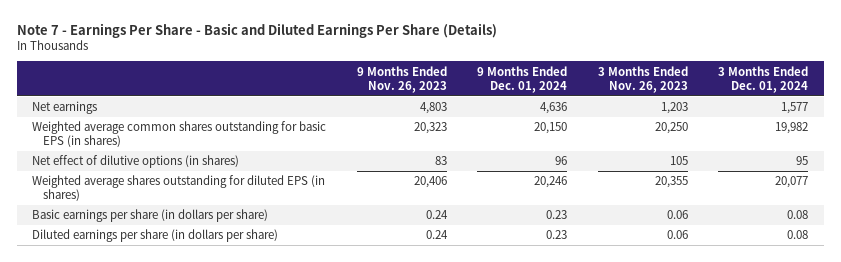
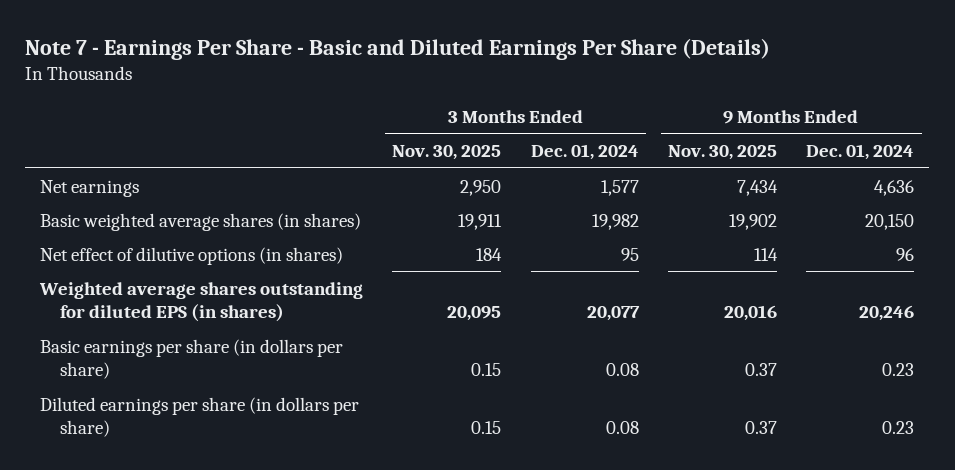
[356,65,447,93] 9 Months Ended Nov. 26, 2023 -> none
[597,65,688,93] 3 Months Ended Nov. 26, 2023 -> none
none -> [392,145,502,161] Nov. 30, 2025
none -> [668,145,778,161] Nov. 30, 2025
[32,121,327,148] Weighted average common shares outstanding for basic EPS (in shares) -> [40,212,362,231] Basic weighted average shares (in shares)

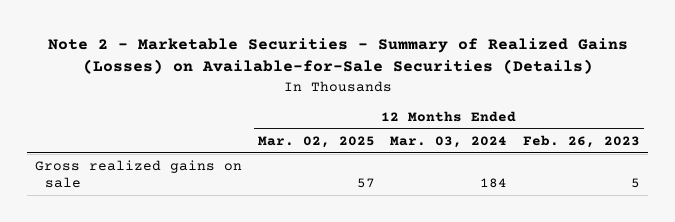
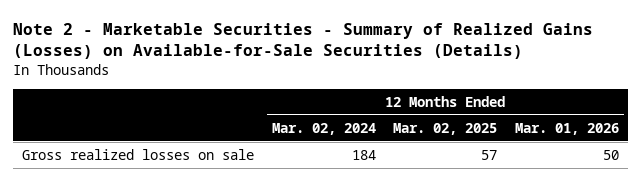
[390,136,508,149] Mar. 03, 2024 -> none
[523,135,641,149] Feb. 26, 2023 -> none
none -> [271,122,376,135] Mar. 02, 2024
none -> [515,122,620,135] Mar. 01, 2026
[34,160,242,189] Gross realized gains on sale -> [21,148,254,160] Gross realized losses on sale

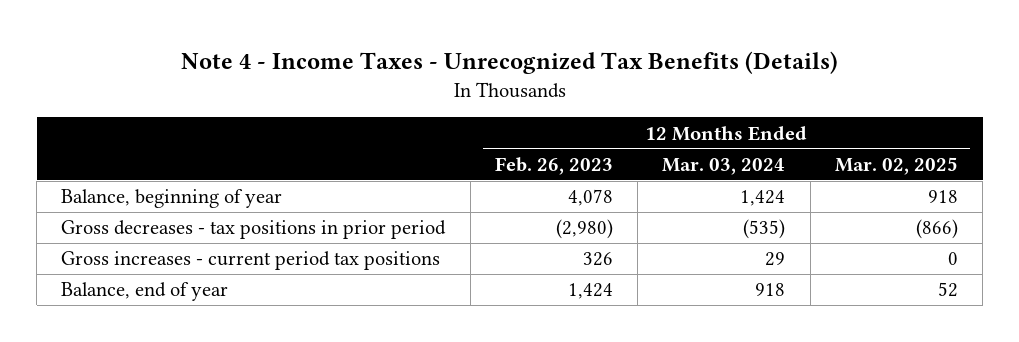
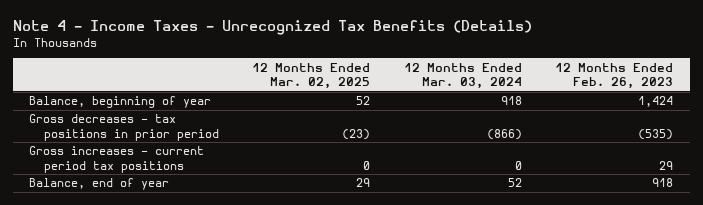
[567,189,613,207] 4,078 -> [638,96,674,108] 1,424
[740,190,786,207] 1,424 -> [500,96,522,106] 918
[927,190,958,204] 918 -> [356,96,371,106] 52
[555,219,613,240] (2,980) -> [638,128,674,140] (535)
[743,219,786,240] (535) -> [486,128,522,140] (866)
[915,219,958,240] (866) -> [342,128,371,140] (23)
[582,252,613,267] 326 -> [659,160,674,170] 29
[765,252,786,267] 29 -> [514,160,522,170] 0
[567,283,613,300] 1,424 -> [652,178,674,188] 918
[755,283,786,297] 918 -> [507,178,522,188] 52
[937,282,958,298] 52 -> [356,178,371,188] 29

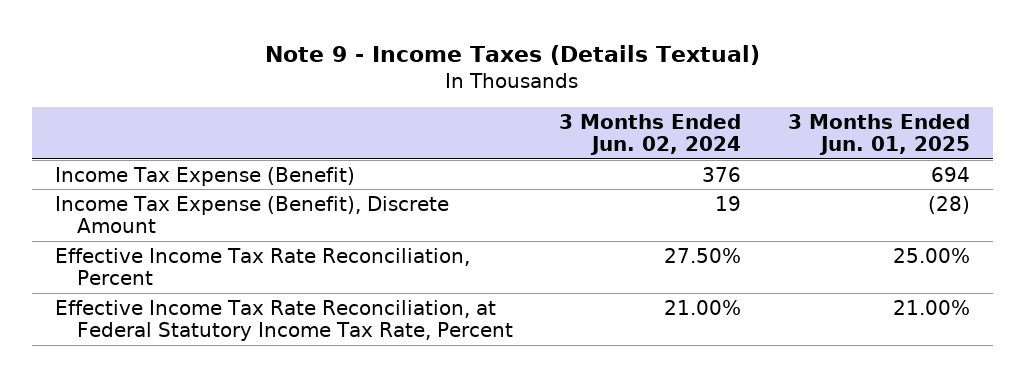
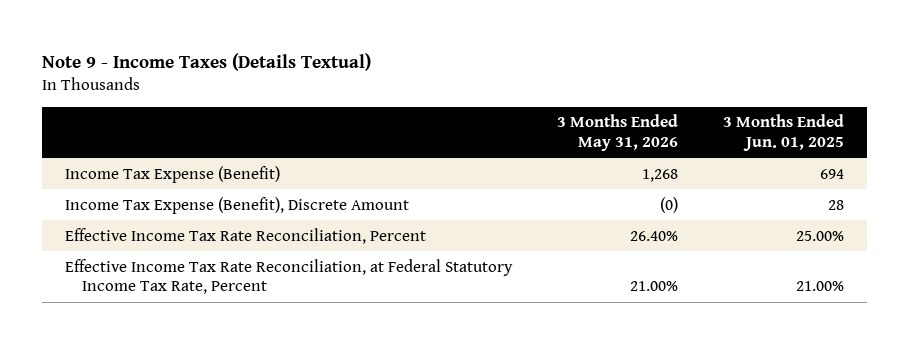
[559,113,742,156] 3 Months Ended Jun. 02, 2024 -> none
none -> [556,114,678,151] 3 Months Ended May 31, 2026
[927,195,970,214] (28) -> [828,199,845,210] 28

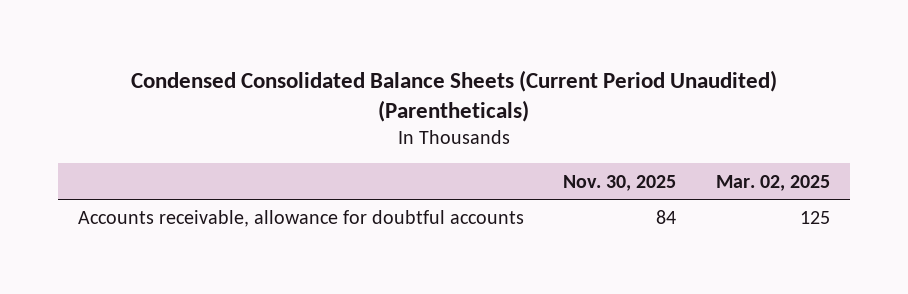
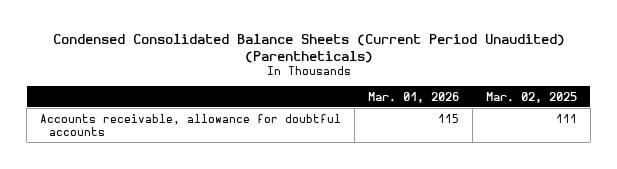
[563,174,677,191] Nov. 30, 2025 -> none
none -> [368,91,460,103] Mar. 01, 2026
[800,211,831,225] 125 -> [555,113,577,123] 111

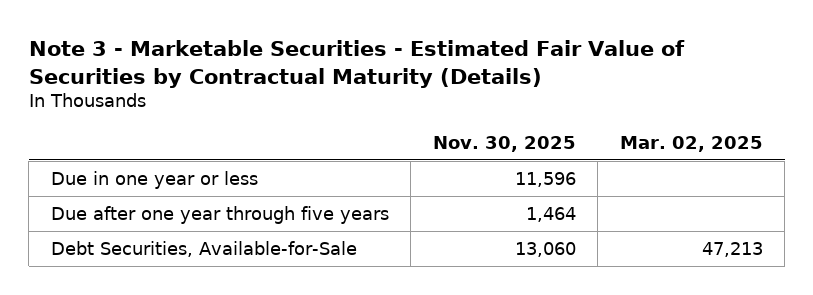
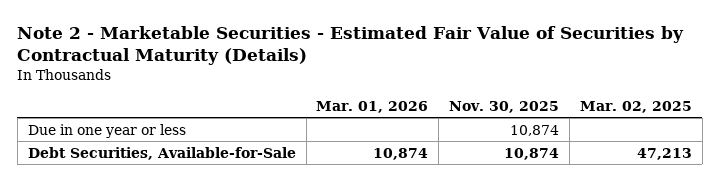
[28,40,685,88] Note 3 - Marketable Securities - Estimated Fair Value of Securities by Contractual Maturity (Details) -> [17,26,685,66] Note 2 - Marketable Securities - Estimated Fair Value of Securities by Contractual Maturity (Details)
none -> [316,100,429,113] Mar. 01, 2026
[50,205,389,224] Due after one year through five years -> none
[514,171,576,187] 11,596 -> [510,124,560,136] 10,874
[514,241,576,257] 13,060 -> [504,147,560,160] 10,874

